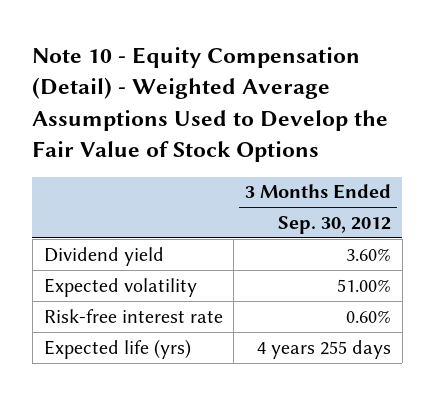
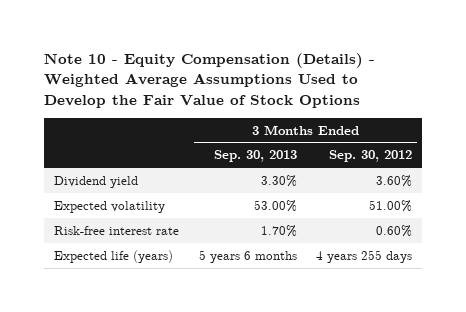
[32,47,389,162] Note 10 - Equity Compensation (Detail) - Weighted Average Assumptions Used to Develop the Fair Value of Stock Options -> [43,52,375,108] Note 10 - Equity Compensation (Details) - Weighted Average Assumptions Used to Develop the Fair Value of Stock Options
none -> [213,150,297,163] Sep. 30, 2013
[43,338,191,359] Expected life (yrs) -> [53,249,173,263] Expected life (years)

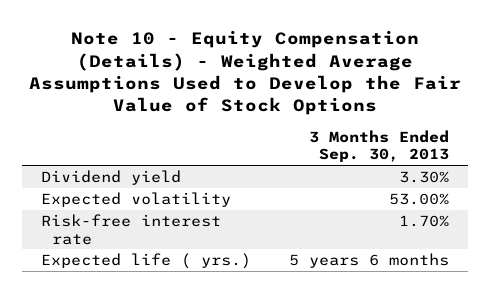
[329,150,413,163] Sep. 30, 2012 -> none
[53,249,173,263] Expected life (years) -> [40,252,251,269] Expected life ( yrs.)

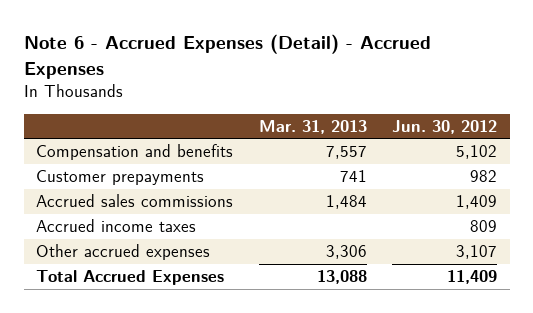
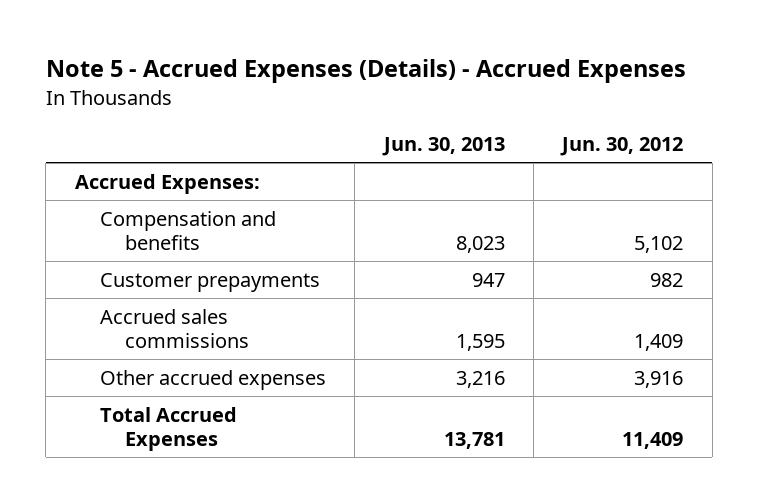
[23,34,431,79] Note 6 - Accrued Expenses (Detail) - Accrued Expenses -> [45,59,686,84] Note 5 - Accrued Expenses (Details) - Accrued Expenses
[258,119,367,134] Mar. 31, 2013 -> none
none -> [381,136,505,156] Jun. 30, 2013
none -> [74,173,260,194] Accrued Expenses:
[36,219,197,233] Accrued income taxes -> none
[456,245,498,260] 3,107 -> [634,370,684,388] 3,916

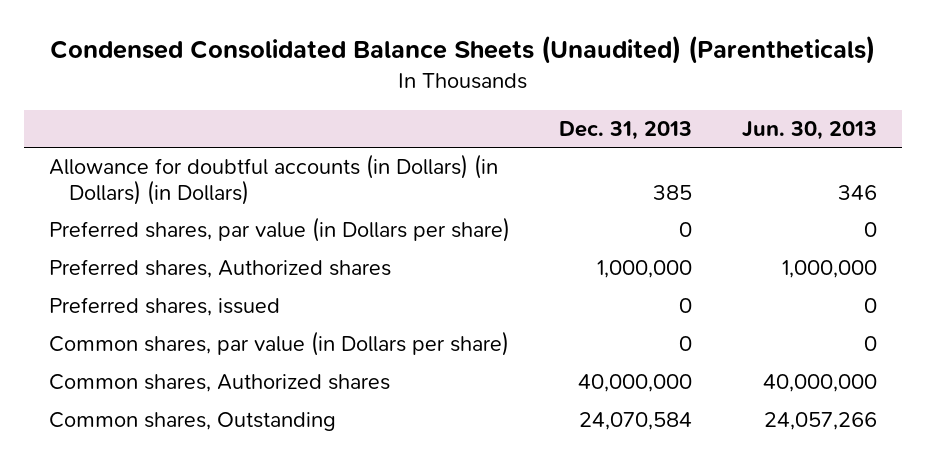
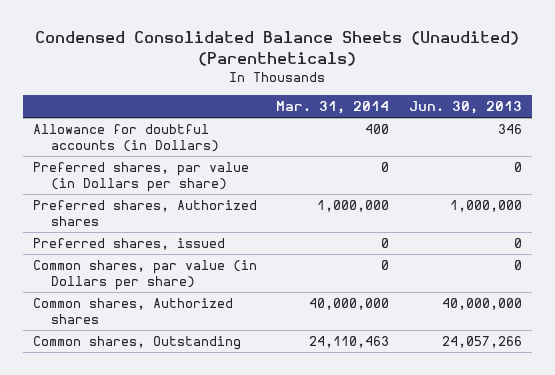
[559,120,693,140] Dec. 31, 2013 -> none
none -> [276,101,390,115] Mar. 31, 2014
[48,154,498,205] Allowance for doubtful accounts (in Dollars) (in Dollars) (in Dollars) -> [32,124,219,153] Allowance for doubtful accounts (in Dollars)

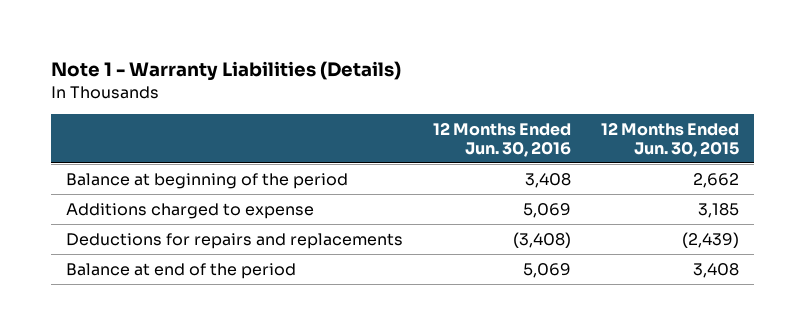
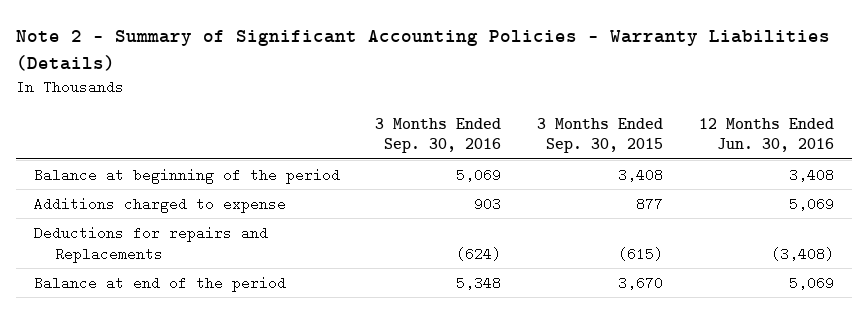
[51,61,402,82] Note 1 - Warranty Liabilities (Details) -> [15,30,830,71] Note 2 - Summary of Significant Accounting Policies - Warranty Liabilities (Details)
[601,121,740,157] 12 Months Ended Jun. 30, 2015 -> none
none -> [375,117,502,154] 3 Months Ended Sep. 30, 2016
none -> [537,117,664,154] 3 Months Ended Sep. 30, 2015
[66,232,404,249] Deductions for repairs and replacements -> [33,225,268,263] Deductions for repairs and Replacements

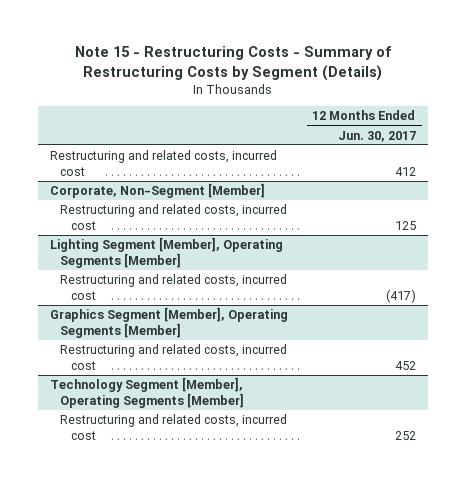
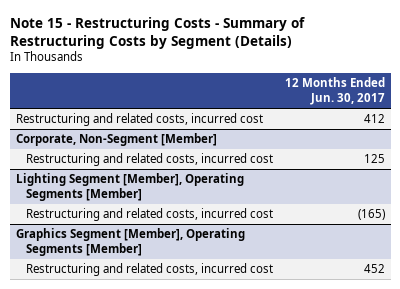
[385,288,416,303] (417) -> [357,209,385,221] (165)
[49,377,245,408] Technology Segment [Member], Operating Segments [Member] -> none
[60,414,288,440] Restructuring and related costs, incurred cost -> none

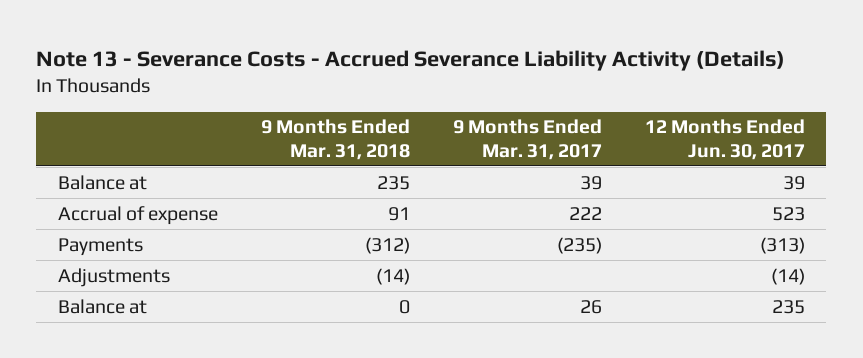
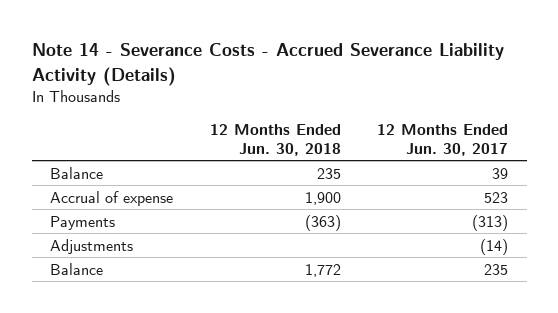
[36,50,786,72] Note 13 - Severance Costs - Accrued Severance Liability Activity (Details) -> [31,43,504,86] Note 14 - Severance Costs - Accrued Severance Liability Activity (Details)
[260,119,410,160] 9 Months Ended Mar. 31, 2018 -> none
[452,119,602,160] 9 Months Ended Mar. 31, 2017 -> none
none -> [209,124,341,156] 12 Months Ended Jun. 30, 2018
[57,174,147,190] Balance at -> [50,166,104,179] Balance
[57,298,147,314] Balance at -> [50,262,104,275] Balance

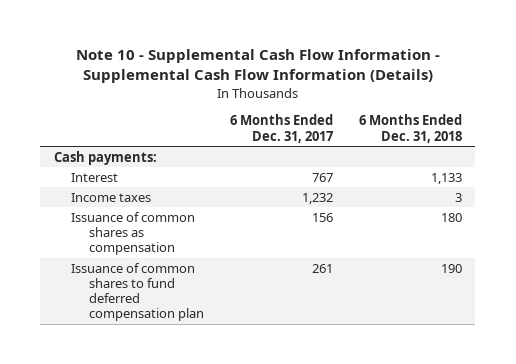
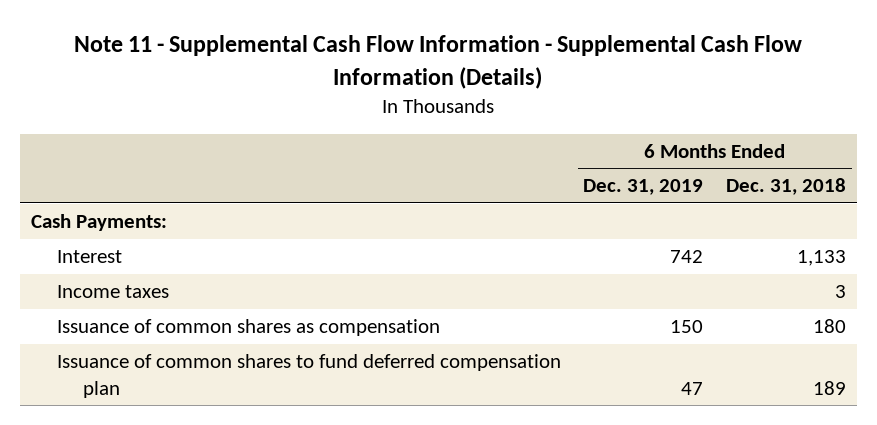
[75,49,440,84] Note 10 - Supplemental Cash Flow Information - Supplemental Cash Flow Information (Details) -> [74,35,803,89] Note 11 - Supplemental Cash Flow Information - Supplemental Cash Flow Information (Details)
[229,114,333,143] 6 Months Ended Dec. 31, 2017 -> none
none -> [583,179,704,196] Dec. 31, 2019
[53,150,157,165] Cash payments: -> [30,214,167,232] Cash Payments:
[441,263,463,273] 190 -> [812,380,846,395] 189

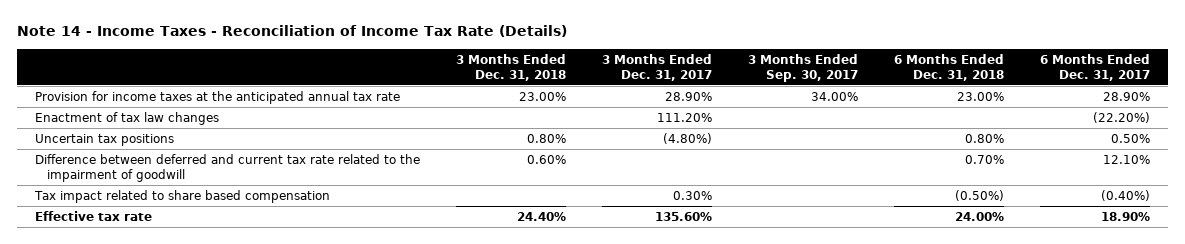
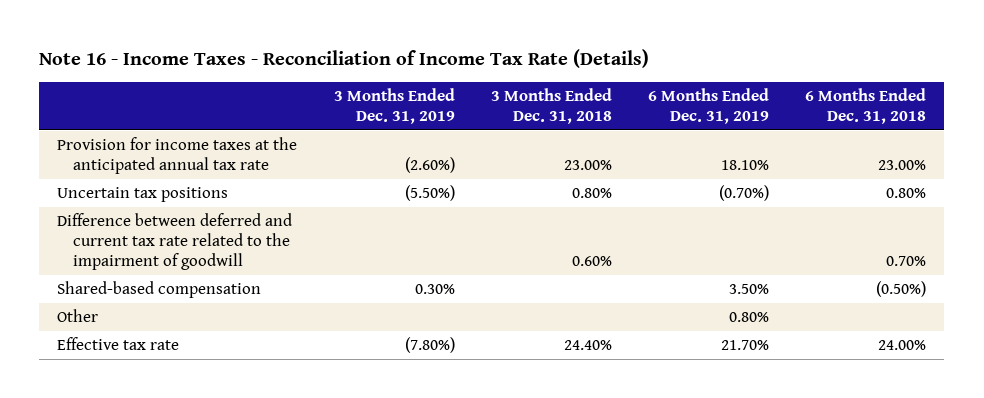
[17,25,568,38] Note 14 - Income Taxes - Reconciliation of Income Tax Rate (Details) -> [39,49,650,69] Note 16 - Income Taxes - Reconciliation of Income Tax Rate (Details)
[602,53,713,81] 3 Months Ended Dec. 31, 2017 -> none
[747,53,858,82] 3 Months Ended Sep. 30, 2017 -> none
[1039,53,1150,81] 6 Months Ended Dec. 31, 2017 -> none
none -> [333,88,455,125] 3 Months Ended Dec. 31, 2019
none -> [648,88,770,125] 6 Months Ended Dec. 31, 2019
[35,112,220,126] Enactment of tax law changes -> none
[34,190,331,204] Tax impact related to share based compensation -> [57,281,262,299] Shared-based compensation
none -> [57,309,99,323] Other

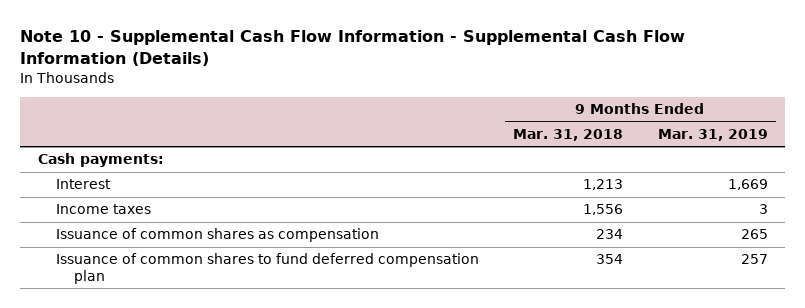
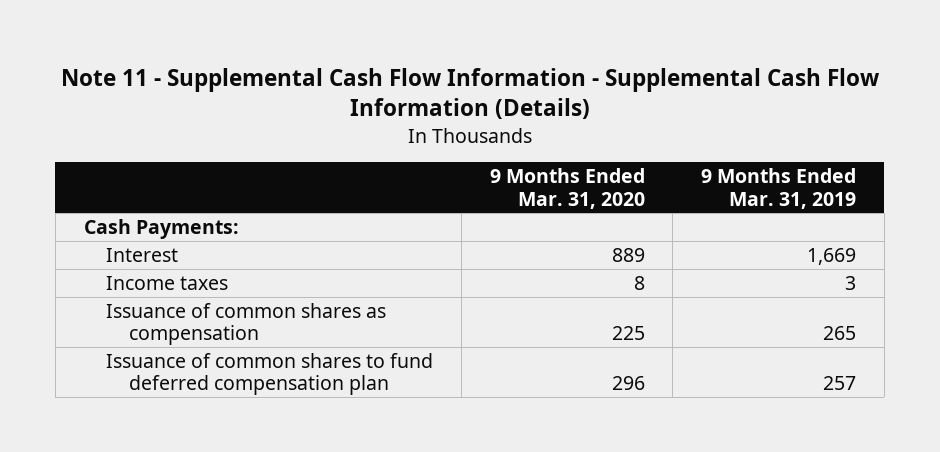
[20,30,686,66] Note 10 - Supplemental Cash Flow Information - Supplemental Cash Flow Information (Details) -> [60,67,880,120] Note 11 - Supplemental Cash Flow Information - Supplemental Cash Flow Information (Details)
[513,129,624,142] Mar. 31, 2018 -> none
none -> [489,168,645,209] 9 Months Ended Mar. 31, 2020
[37,153,164,168] Cash payments: -> [83,218,239,239] Cash Payments:

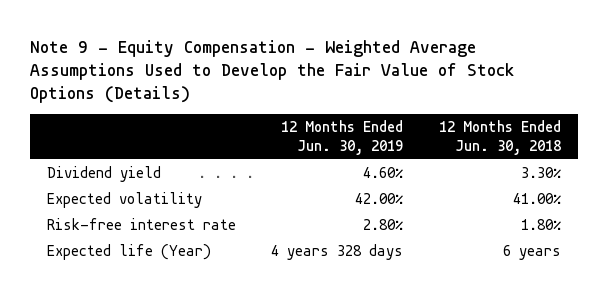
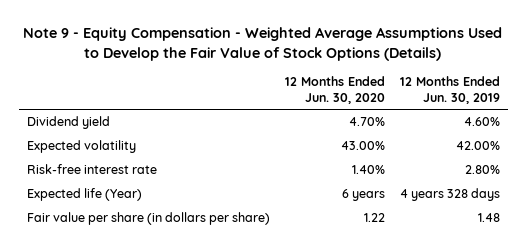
[438,119,561,155] 12 Months Ended Jun. 30, 2018 -> none
none -> [284,76,385,104] 12 Months Ended Jun. 30, 2020
none -> [26,212,270,226] Fair value per share (in dollars per share)

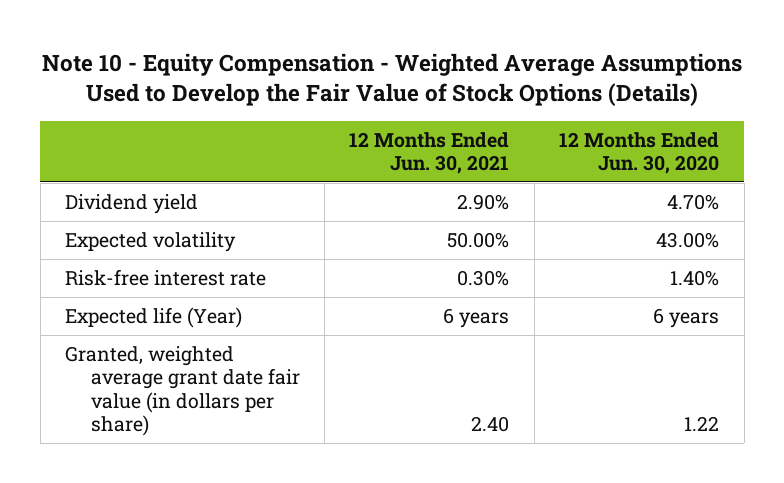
[23,27,503,61] Note 9 - Equity Compensation - Weighted Average Assumptions Used to Develop the Fair Value of Stock Options (Details) -> [42,52,743,107] Note 10 - Equity Compensation - Weighted Average Assumptions Used to Develop the Fair Value of Stock Options (Details)
[400,76,501,104] 12 Months Ended Jun. 30, 2019 -> none
none -> [349,131,510,175] 12 Months Ended Jun. 30, 2021
[26,212,270,226] Fair value per share (in dollars per share) -> [64,345,300,436] Granted, weighted average grant date fair value (in dollars per share)

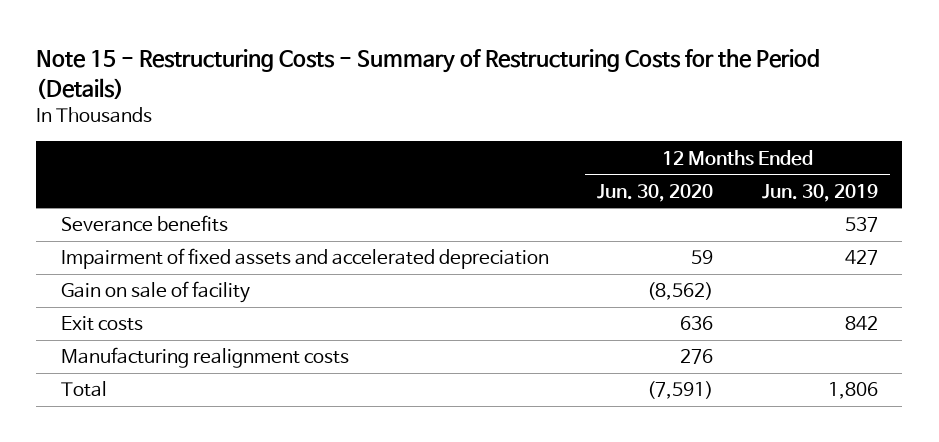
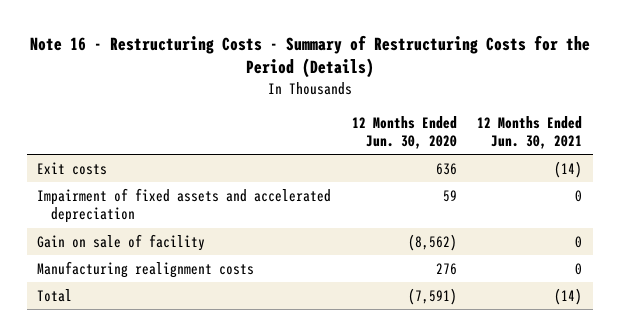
[36,49,821,100] Note 15 - Restructuring Costs - Summary of Restructuring Costs for the Period (Details) -> [29,34,590,79] Note 16 - Restructuring Costs - Summary of Restructuring Costs for the Period (Details)
[761,183,878,202] Jun. 30, 2019 -> none
none -> [477,115,583,149] 12 Months Ended Jun. 30, 2021
[60,215,228,233] Severance benefits -> none
[60,316,143,332] Exit costs -> [36,162,107,176] Exit costs

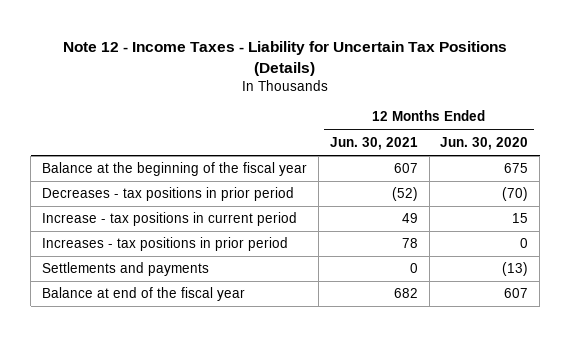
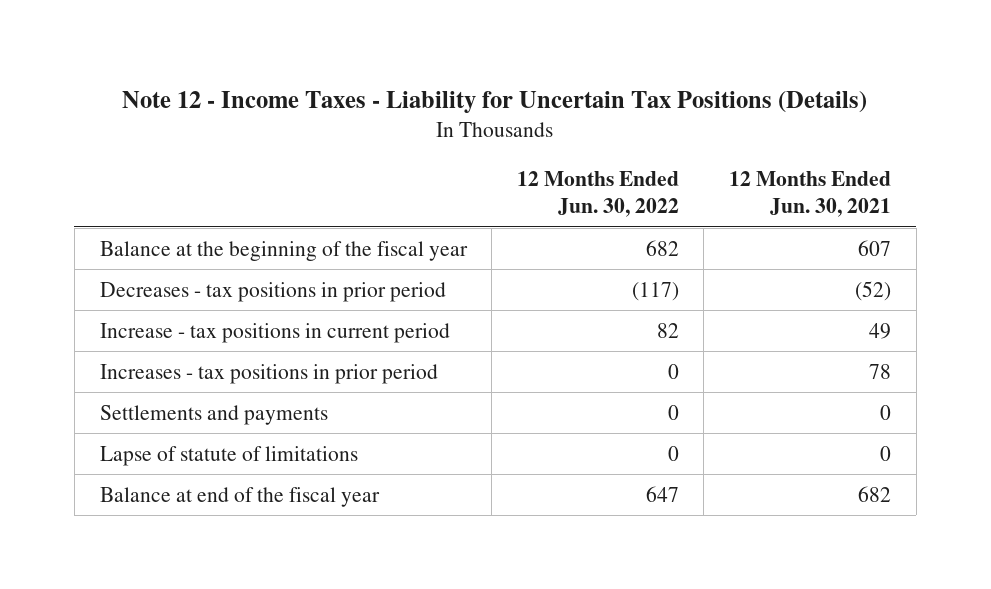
[440,136,529,150] Jun. 30, 2020 -> none
none -> [516,170,679,218] 12 Months Ended Jun. 30, 2022
none -> [99,445,358,466] Lapse of statute of limitations

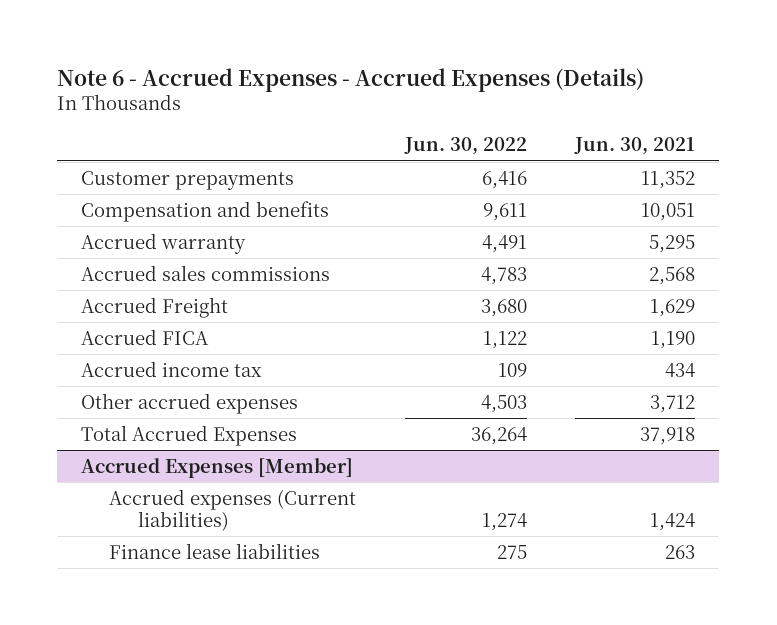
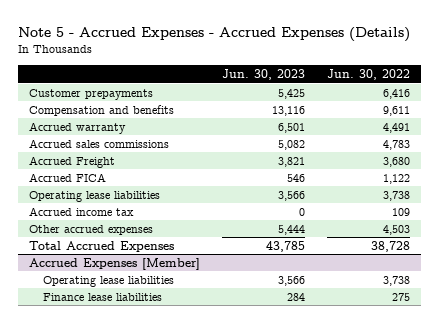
[57,67,645,92] Note 6 - Accrued Expenses - Accrued Expenses (Details) -> [17,26,410,42] Note 5 - Accrued Expenses - Accrued Expenses (Details)
[574,137,696,156] Jun. 30, 2021 -> none
none -> [222,69,306,81] Jun. 30, 2023
none -> [28,190,160,202] Operating lease liabilities
[470,426,527,445] 36,264 -> [371,240,411,252] 38,728
[109,488,357,532] Accrued expenses (Current liabilities) -> none
none -> [42,275,174,287] Operating lease liabilities

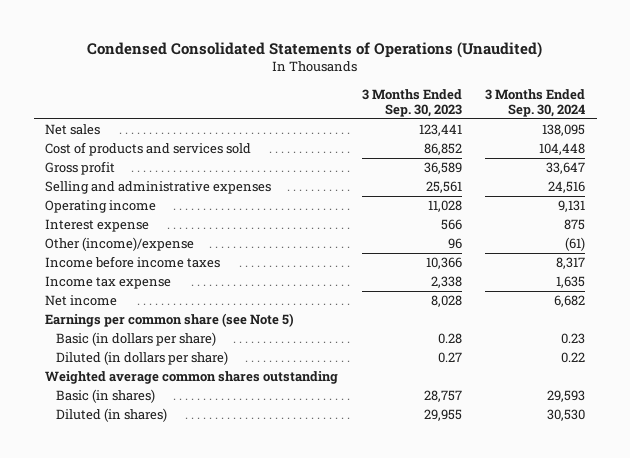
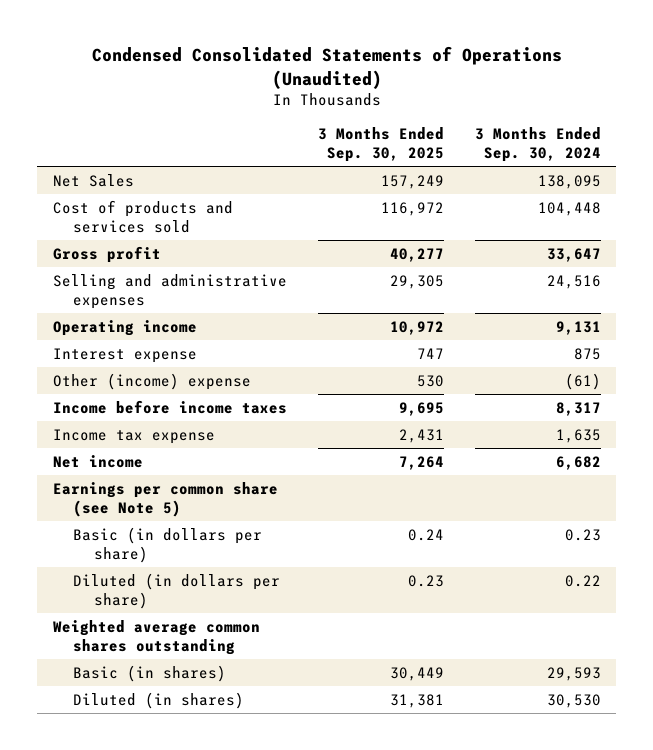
[361,88,462,117] 3 Months Ended Sep. 30, 2023 -> none
none -> [317,127,444,163] 3 Months Ended Sep. 30, 2025
[45,124,101,136] Net sales -> [52,173,134,187] Net Sales
[45,237,195,252] Other (income)/expense -> [52,372,251,390] Other (income) expense

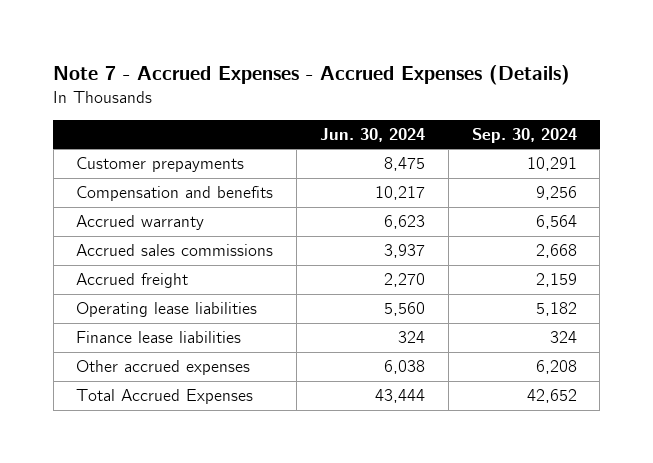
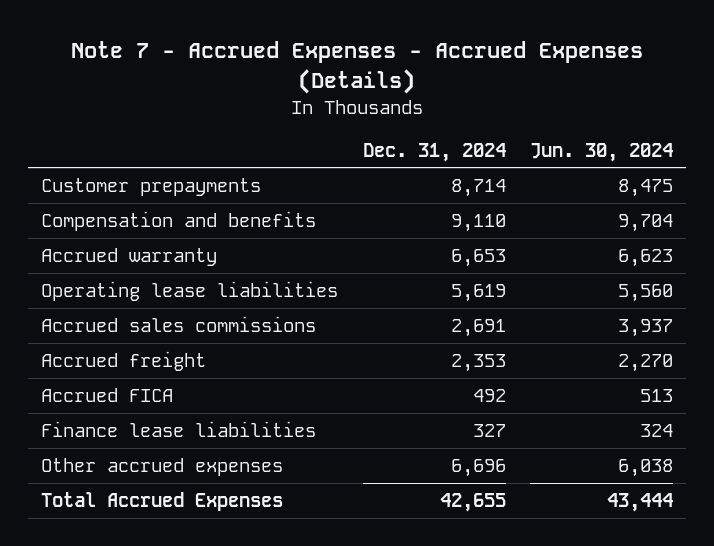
[471,127,577,143] Sep. 30, 2024 -> none
none -> [362,142,506,162] Dec. 31, 2024
[375,186,426,201] 10,217 -> [618,214,674,233] 9,704
[76,302,258,318] Operating lease liabilities -> [40,281,338,302] Operating lease liabilities
none -> [40,388,173,403] Accrued FICA

